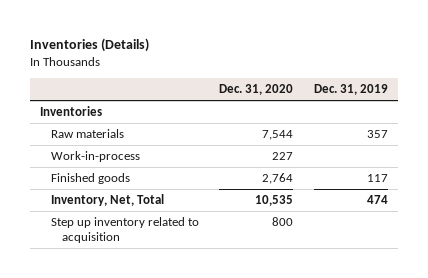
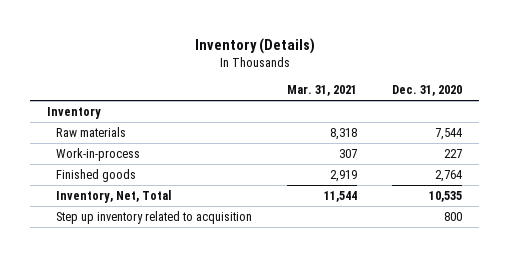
[30,38,150,53] Inventories (Details) -> [194,37,315,54] Inventory (Details)
[313,84,388,96] Dec. 31, 2019 -> none
none -> [286,85,357,97] Mar. 31, 2021
[40,106,103,117] Inventories -> [47,107,102,120] Inventory

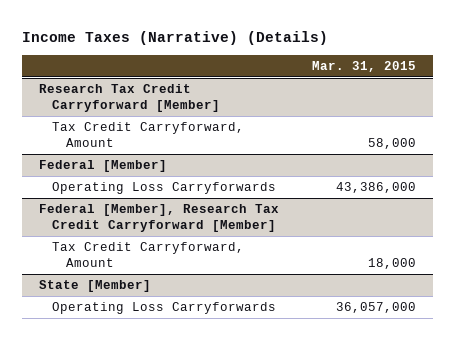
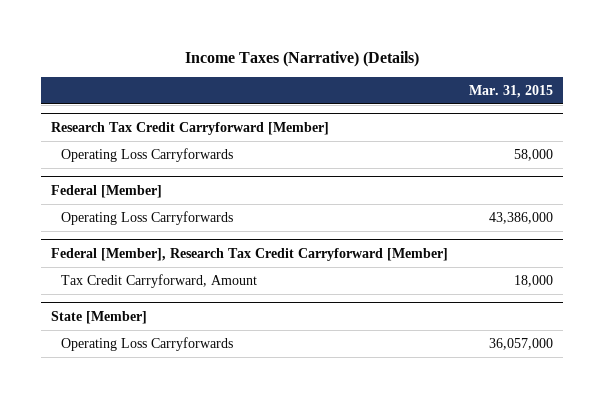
[52,122,245,147] Tax Credit Carryforward, Amount -> none
none -> [61,148,234,163] Operating Loss Carryforwards

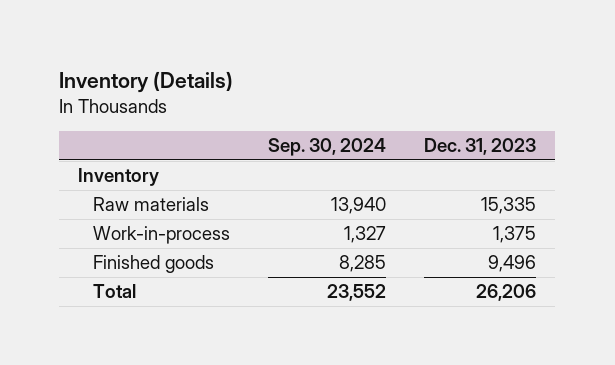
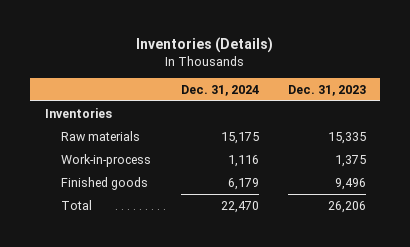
[59,70,234,93] Inventory (Details) -> [136,37,274,54] Inventories (Details)
[268,138,387,157] Sep. 30, 2024 -> none
none -> [180,84,259,96] Dec. 31, 2024
[78,168,160,187] Inventory -> [44,107,112,118] Inventories

